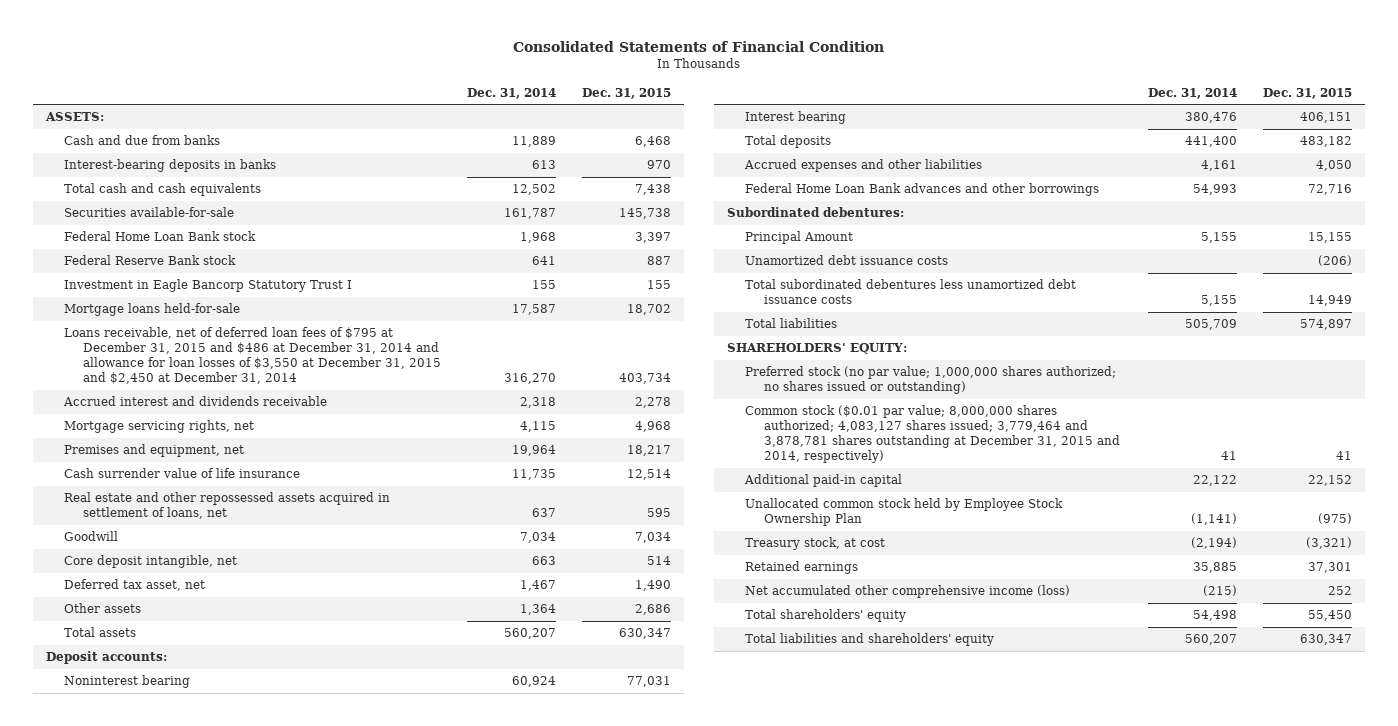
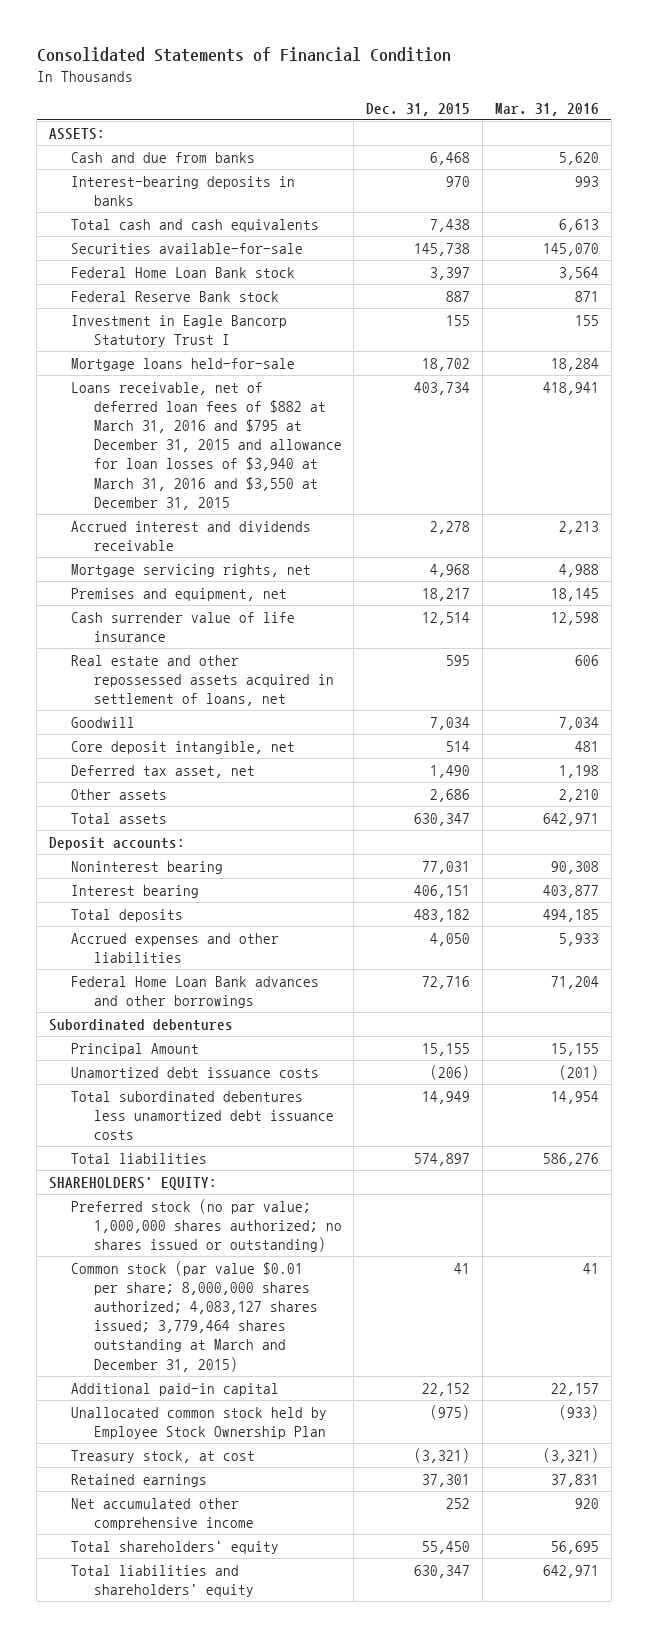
[466,87,556,99] Dec. 31, 2014 -> none
none -> [495,102,600,116] Mar. 31, 2016
[64,327,441,385] Loans receivable, net of deferred loan fees of $795 at December 31, 2015 and $486 at December 31, 2014 and allowance for loan losses of $3,550 at December 31, 2015 and $2,450 at December 31, 2014 -> [71,381,342,510] Loans receivable, net of deferred loan fees of $882 at March 31, 2016 and $795 at December 31, 2015 and allowance for loan losses of $3,940 at March 31, 2016 and $3,550 at December 31, 2015
[726,207,904,218] Subordinated debentures: -> [48,1018,233,1031] Subordinated debentures
[745,405,1120,464] Common stock ($0.01 par value; 8,000,000 shares authorized; 4,083,127 shares issued; 3,779,464 and 3,878,781 shares outstanding at December 31, 2015 and 2014, respectively) -> [71,1260,318,1372] Common stock (par value $0.01 per share; 8,000,000 shares authorized; 4,083,127 shares issued; 3,779,464 shares outstanding at March and December 31, 2015)
[745,585,1071,599] Net accumulated other comprehensive income (loss) -> [71,1497,254,1530] Net accumulated other comprehensive income

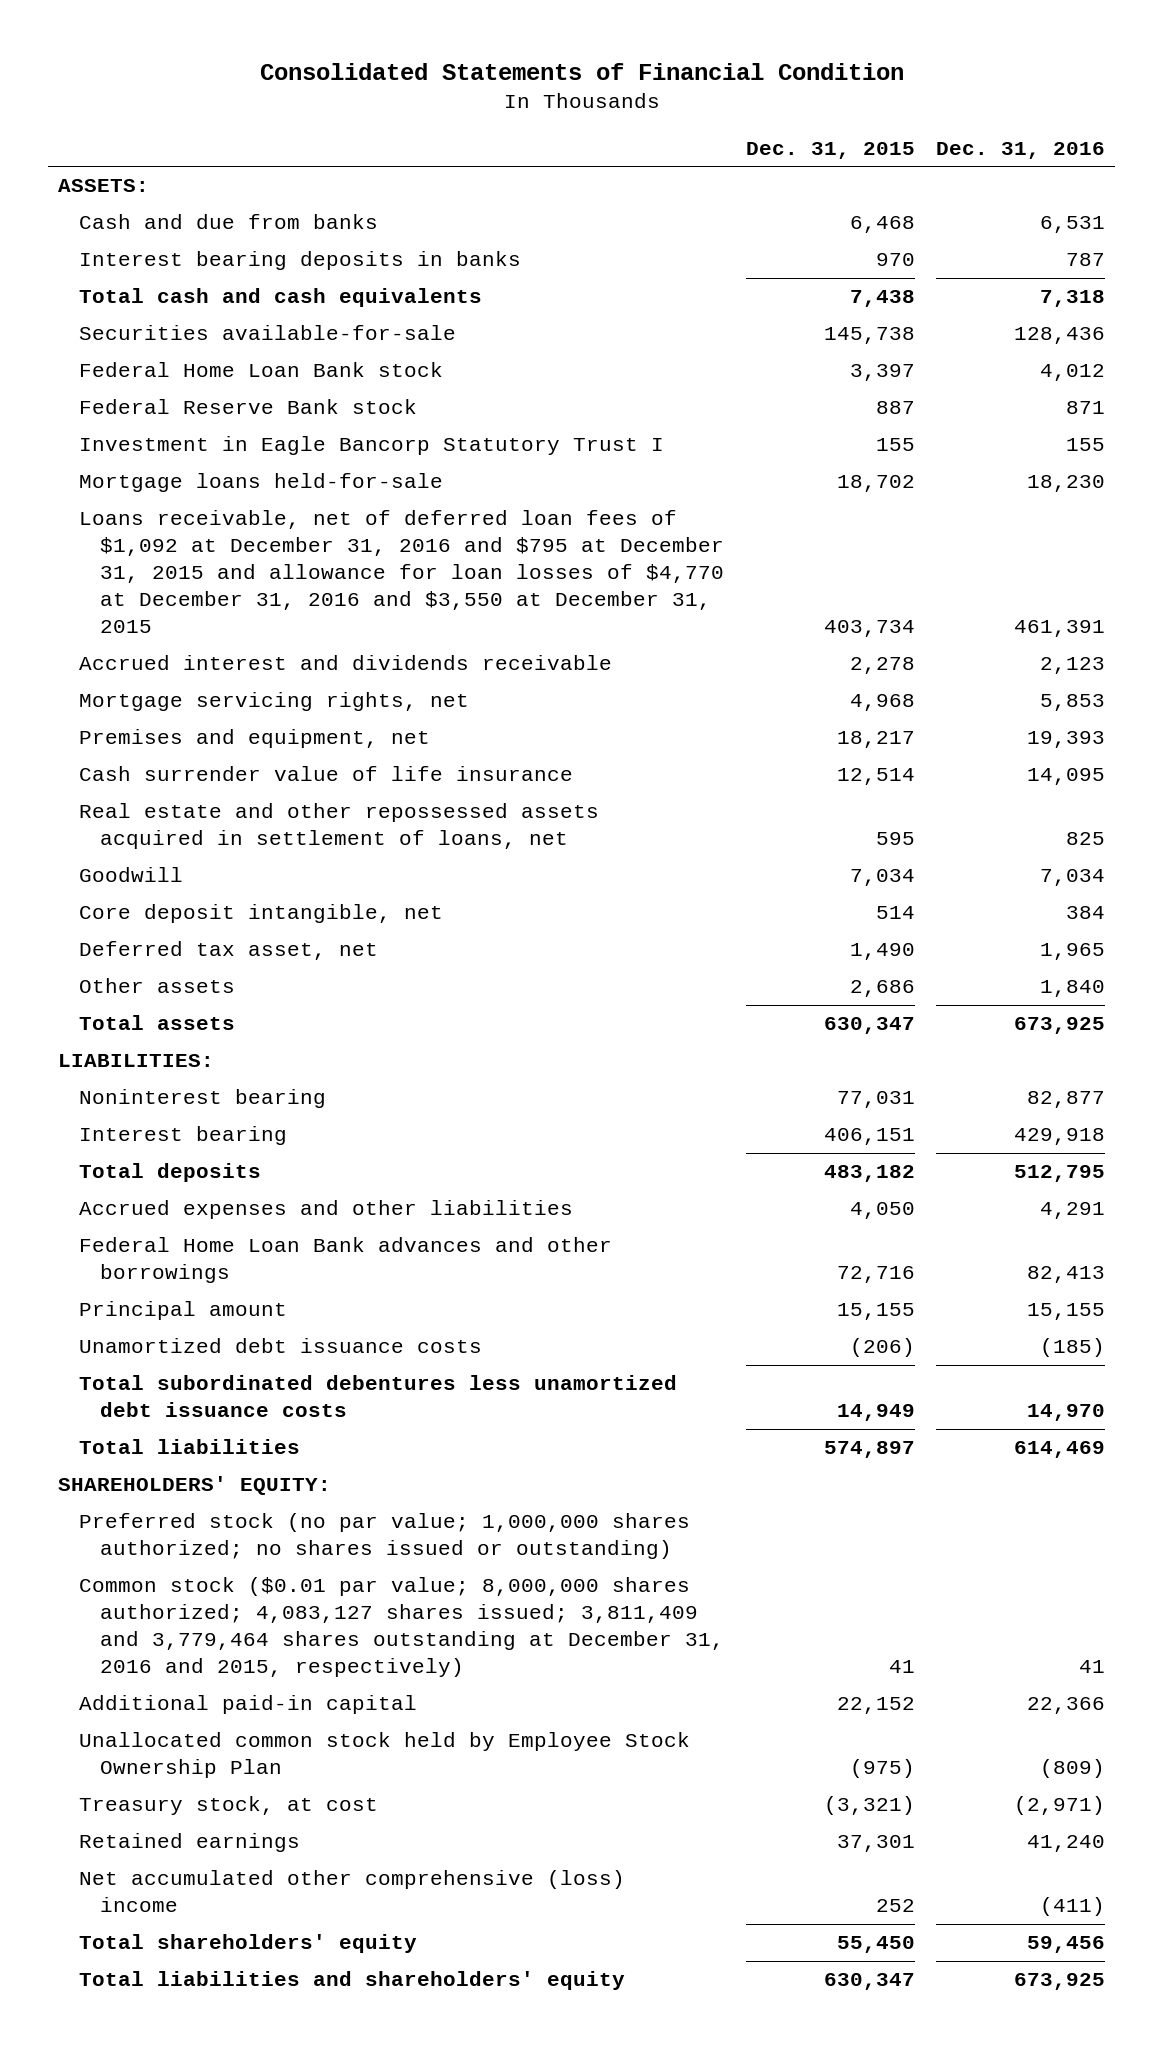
[495,102,600,116] Mar. 31, 2016 -> none
none -> [935,141,1105,159] Dec. 31, 2016
[71,175,296,206] Interest-bearing deposits in banks -> [79,251,522,271] Interest bearing deposits in banks
[71,381,342,510] Loans receivable, net of deferred loan fees of $882 at March 31, 2016 and $795 at December 31, 2015 and allowance for loan losses of $3,940 at March 31, 2016 and $3,550 at December 31, 2015 -> [79,510,725,634] Loans receivable, net of deferred loan fees of $1,092 at December 31, 2016 and $795 at December 31, 2015 and allowance for loan losses of $4,770 at December 31, 2016 and $3,550 at December 31, 2015
[48,836,185,850] Deposit accounts: -> none
none -> [58,1054,215,1068] LIABILITIES:
[48,1018,233,1031] Subordinated debentures -> none
[71,1042,200,1056] Principal Amount -> [79,1301,288,1321] Principal amount
[71,1260,318,1372] Common stock (par value $0.01 per share; 8,000,000 shares authorized; 4,083,127 shares issued; 3,779,464 shares outstanding at March and December 31, 2015) -> [79,1577,725,1678] Common stock ($0.01 par value; 8,000,000 shares authorized; 4,083,127 shares issued; 3,811,409 and 3,779,464 shares outstanding at December 31, 2016 and 2015, respectively)
[71,1497,254,1530] Net accumulated other comprehensive income -> [79,1870,626,1913] Net accumulated other comprehensive (loss) income

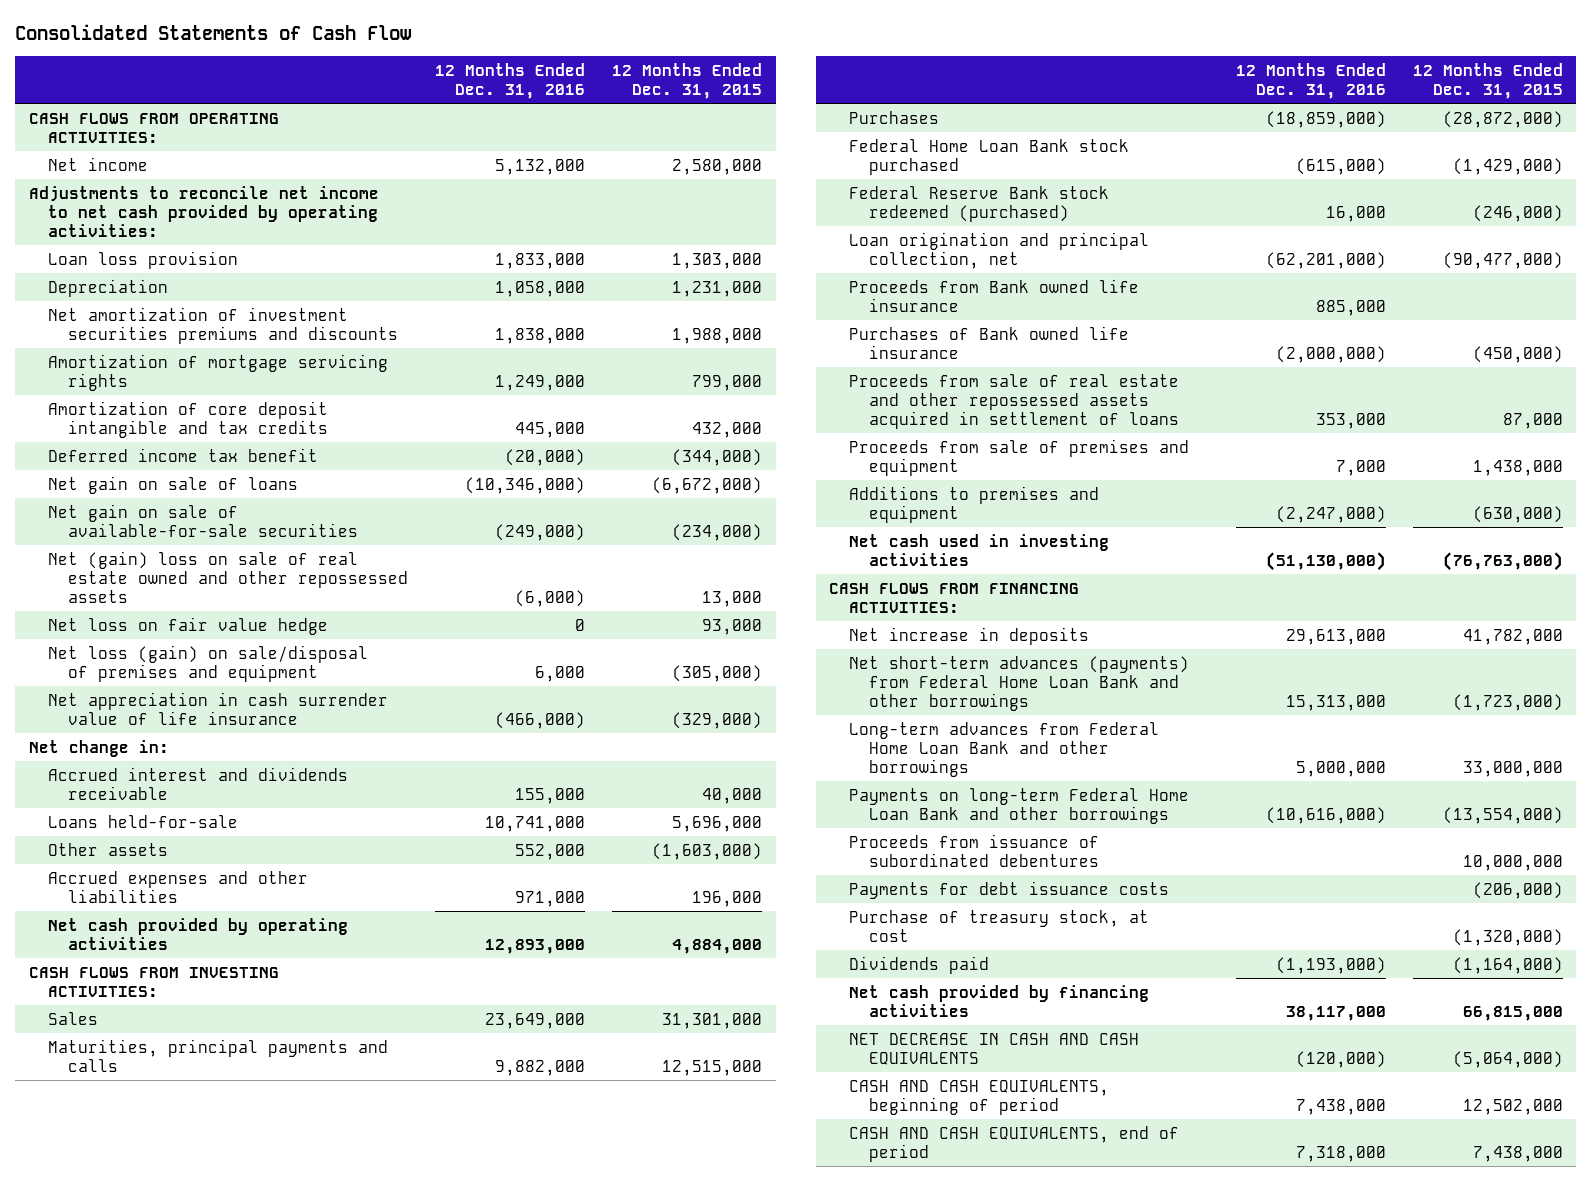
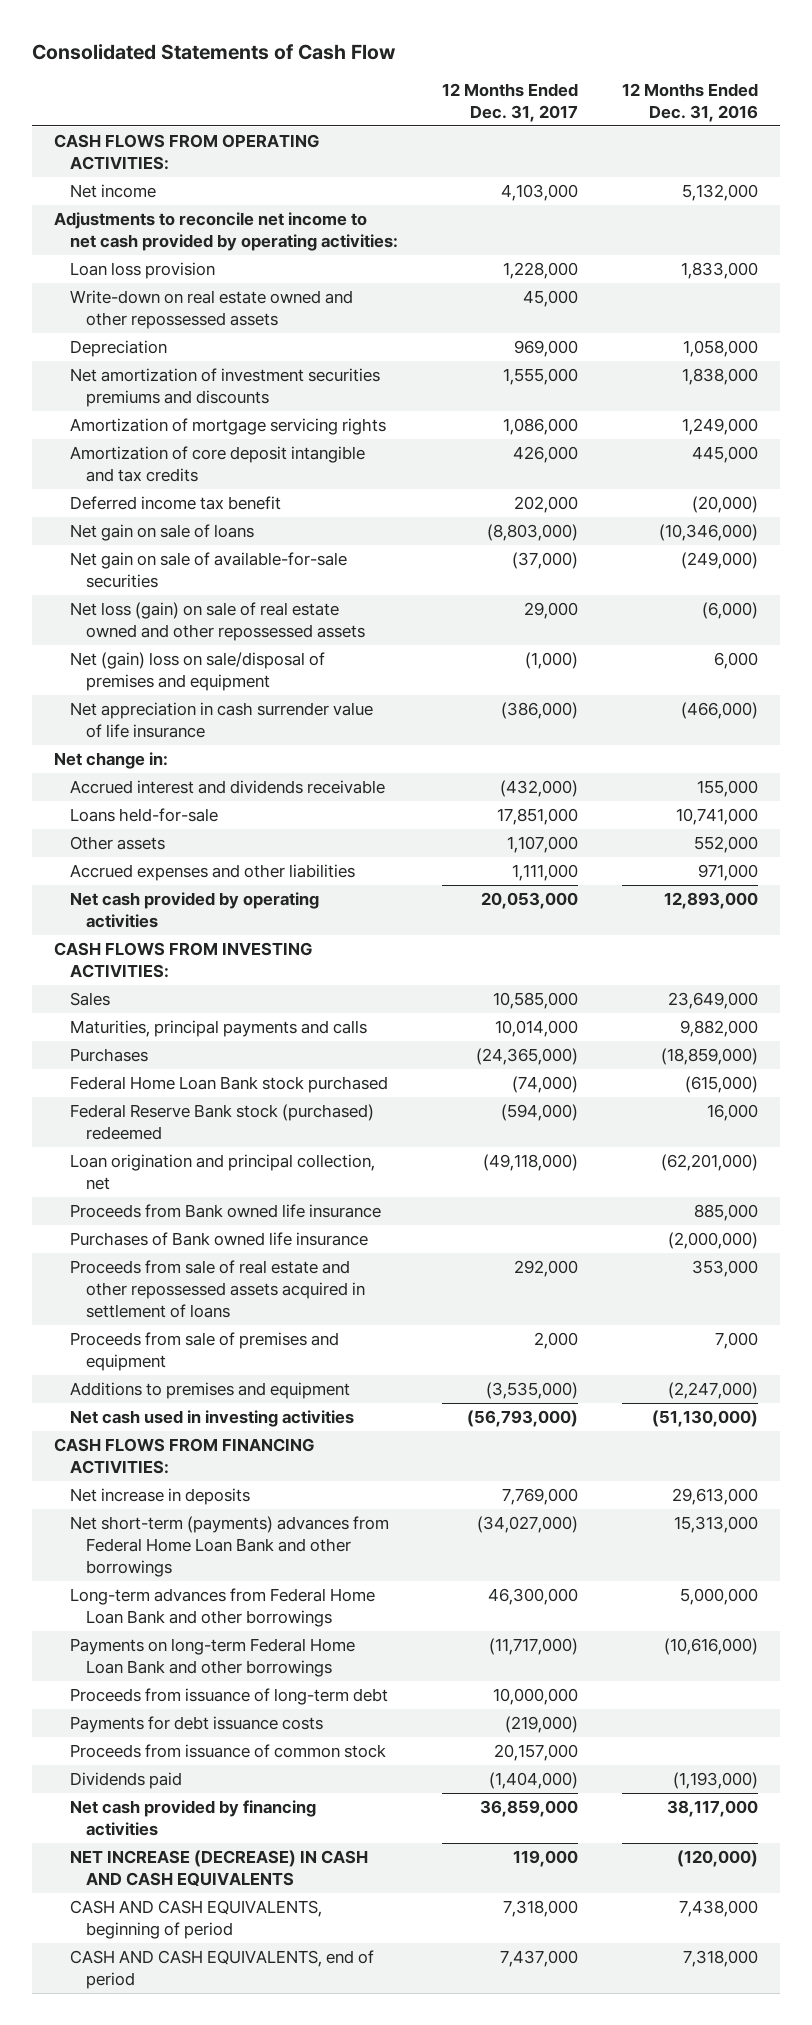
[612,62,763,99] 12 Months Ended Dec. 31, 2015 -> none
none -> [442,82,579,123] 12 Months Ended Dec. 31, 2017
none -> [69,289,353,330] Write-down on real estate owned and other repossessed assets
[48,616,329,635] Net loss on fair value hedge -> none
[48,550,408,603] Net (gain) loss on sale of real estate owned and other repossessed assets -> [69,601,365,642] Net loss (gain) on sale of real estate owned and other repossessed assets
[48,644,369,682] Net loss (gain) on sale/disposal of premises and equipment -> [69,651,325,692] Net (gain) loss on sale/disposal of premises and equipment
[849,185,1110,222] Federal Reserve Bank stock redeemed (purchased) -> [69,1103,374,1141] Federal Reserve Bank stock (purchased) redeemed
[849,655,1190,711] Net short-term advances (payments) from Federal Home Loan Bank and other borrowings -> [69,1515,389,1578] Net short-term (payments) advances from Federal Home Loan Bank and other borrowings
[849,833,1100,867] Proceeds from issuance of subordinated debentures -> none
none -> [69,1687,388,1705] Proceeds from issuance of long-term debt
[849,909,1150,942] Purchase of treasury stock, at cost -> none
none -> [69,1743,386,1758] Proceeds from issuance of common stock
[849,1032,1140,1065] NET DECREASE IN CASH AND CASH EQUIVALENTS -> [69,1849,368,1887] NET INCREASE (DECREASE) IN CASH AND CASH EQUIVALENTS

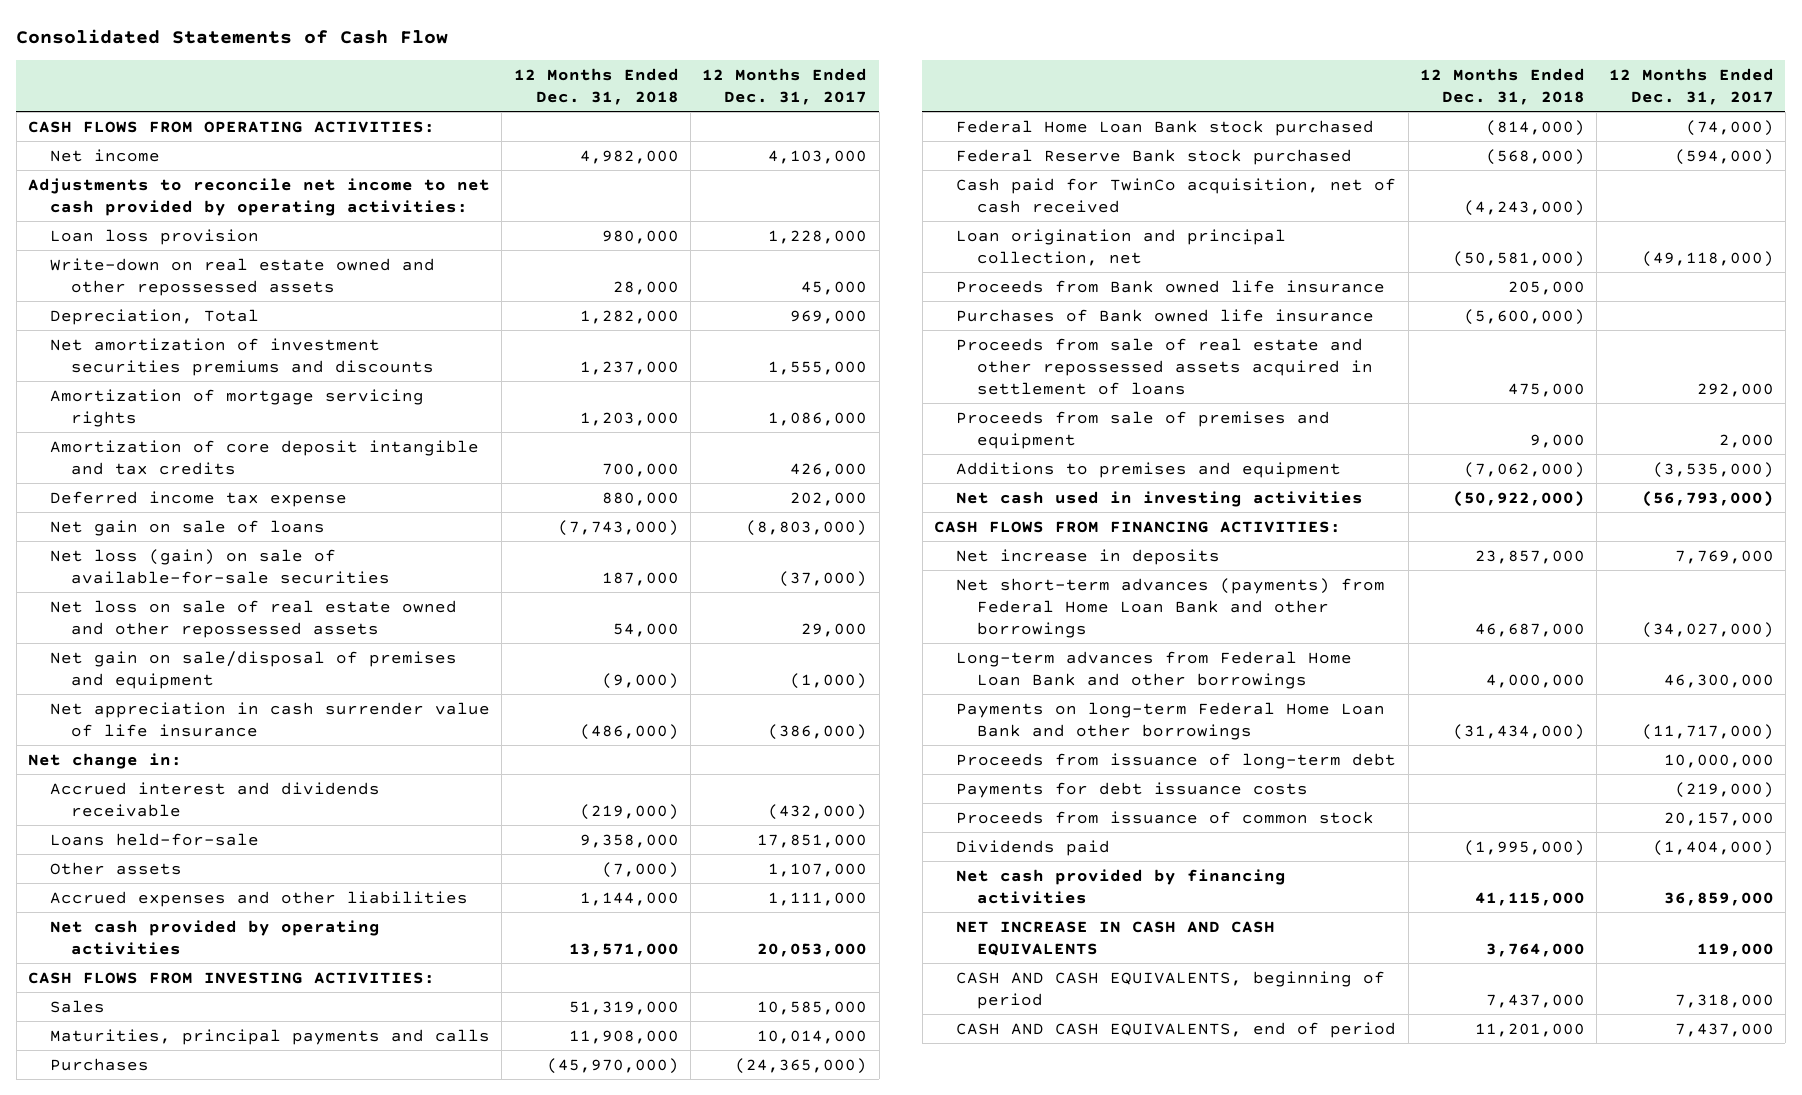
[622,82,759,123] 12 Months Ended Dec. 31, 2016 -> none
none -> [513,67,679,105] 12 Months Ended Dec. 31, 2018
[69,339,167,357] Depreciation -> [49,308,259,325] Depreciation, Total
[69,495,281,510] Deferred income tax benefit -> [49,490,347,507] Deferred income tax expense
[69,551,347,589] Net gain on sale of available-for-sale securities -> [49,548,391,584] Net loss (gain) on sale of available-for-sale securities
[69,601,365,642] Net loss (gain) on sale of real estate owned and other repossessed assets -> [49,599,457,638] Net loss on sale of real estate owned and other repossessed assets
[69,651,325,692] Net (gain) loss on sale/disposal of premises and equipment -> [49,650,457,689] Net gain on sale/disposal of premises and equipment
[69,1103,374,1141] Federal Reserve Bank stock (purchased) redeemed -> [955,148,1352,165] Federal Reserve Bank stock purchased
none -> [955,177,1396,213] Cash paid for TwinCo acquisition, net of cash received
[69,1515,389,1578] Net short-term (payments) advances from Federal Home Loan Bank and other borrowings -> [955,577,1385,638] Net short-term advances (payments) from Federal Home Loan Bank and other borrowings
[69,1849,368,1887] NET INCREASE (DECREASE) IN CASH AND CASH EQUIVALENTS -> [955,920,1275,956] NET INCREASE IN CASH AND CASH EQUIVALENTS

